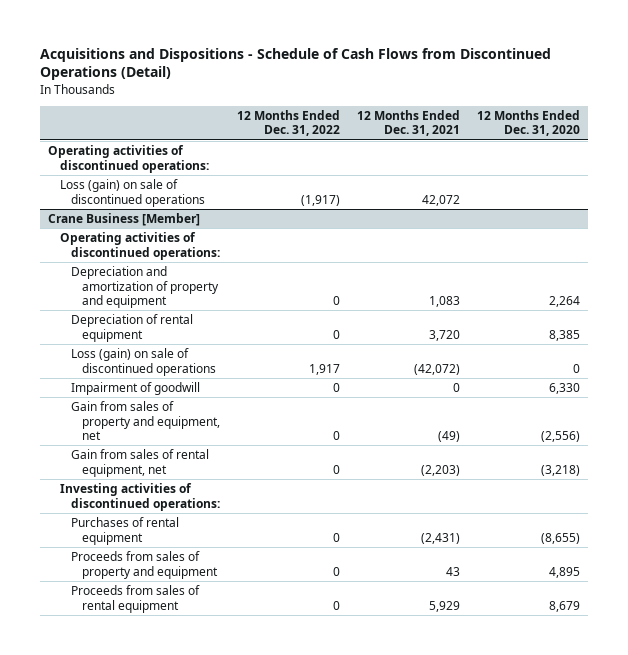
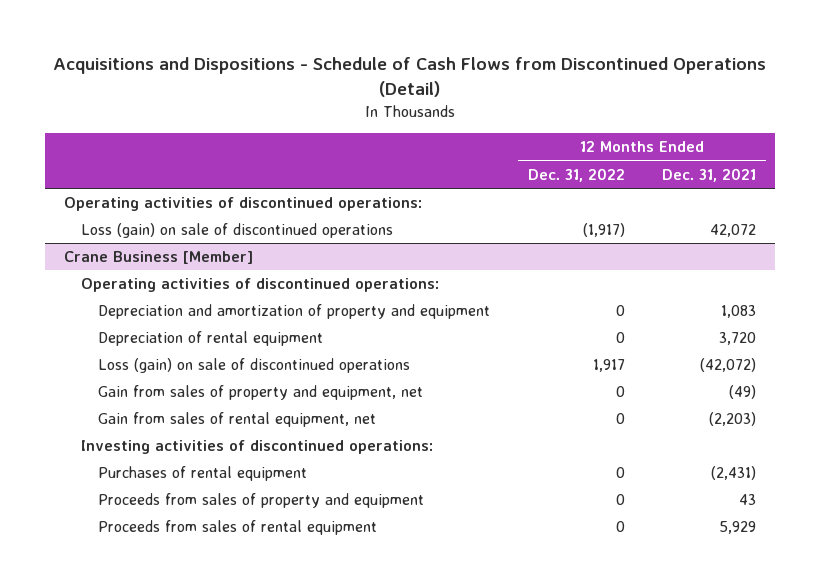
[476,109,580,137] 12 Months Ended Dec. 31, 2020 -> none
[70,382,200,396] Impairment of goodwill -> none

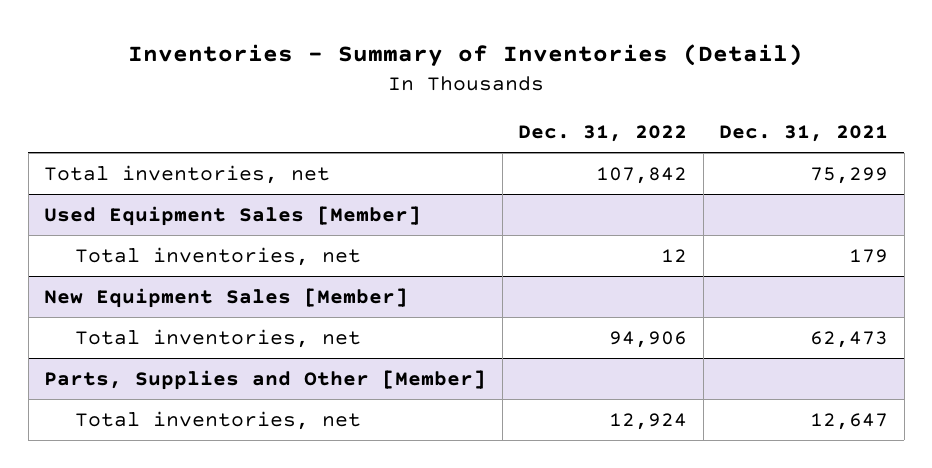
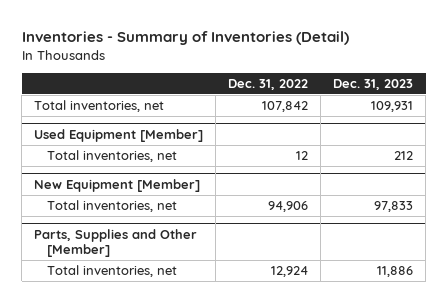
[719,124,889,142] Dec. 31, 2021 -> none
none -> [333,78,414,90] Dec. 31, 2023
[44,205,422,226] Used Equipment Sales [Member] -> [34,128,204,142] Used Equipment [Member]
[44,287,409,308] New Equipment Sales [Member] -> [34,178,201,192] New Equipment [Member]

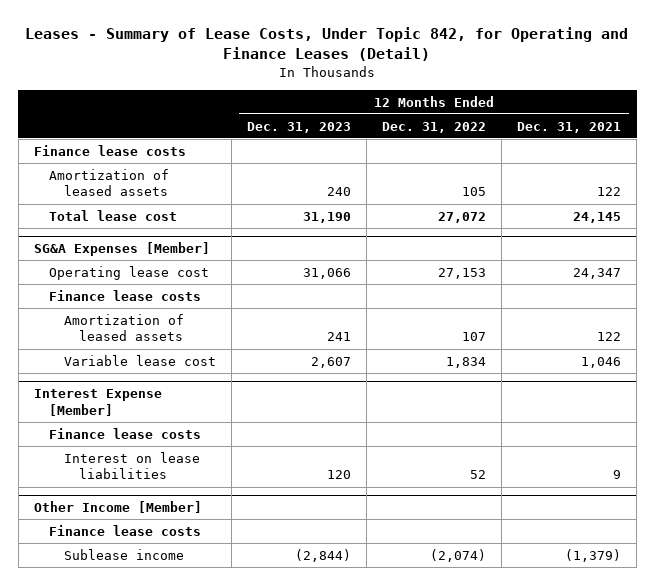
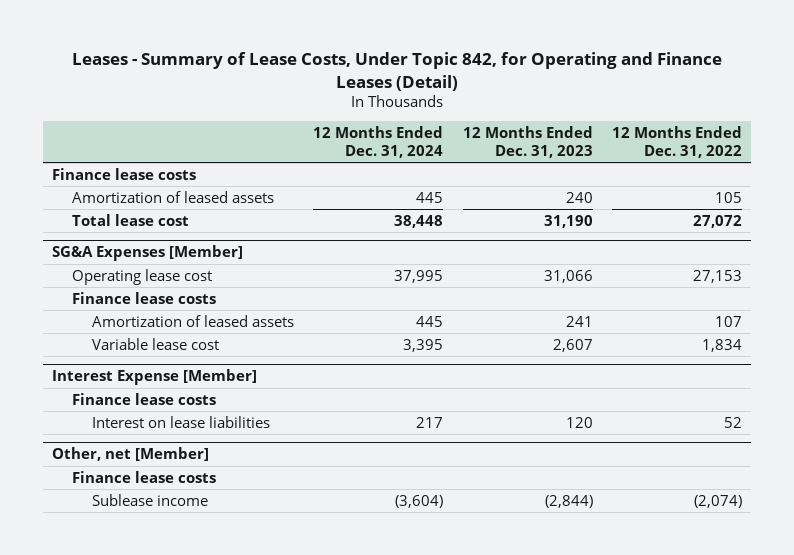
[517,121,622,133] Dec. 31, 2021 -> none
none -> [313,126,444,158] 12 Months Ended Dec. 31, 2024
[33,501,202,514] Other Income [Member] -> [52,447,210,462] Other, net [Member]

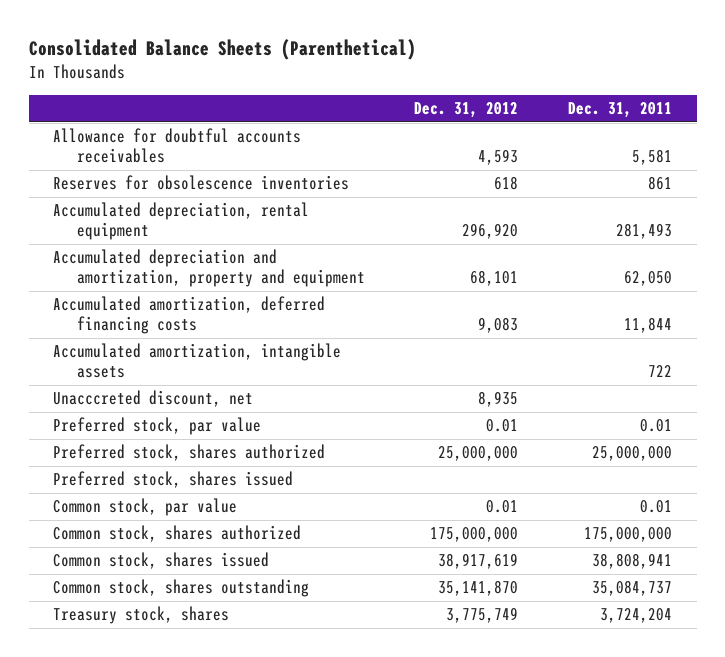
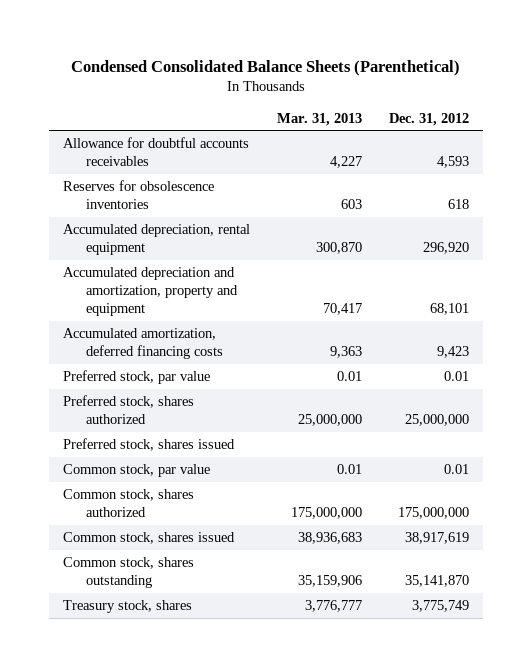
[28,38,416,60] Consolidated Balance Sheets (Parenthetical) -> [70,59,460,76] Condensed Consolidated Balance Sheets (Parenthetical)
[567,102,672,119] Dec. 31, 2011 -> none
none -> [276,112,362,126] Mar. 31, 2013
[53,343,342,379] Accumulated amortization, intangible assets -> none
[53,390,254,408] Unacccreted discount, net -> none
[478,317,519,334] 9,083 -> [436,346,469,359] 9,423

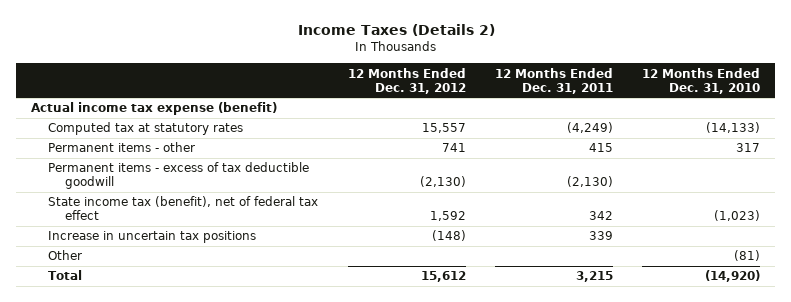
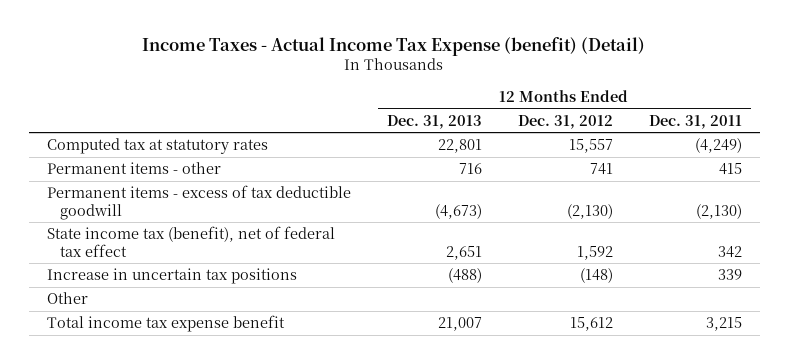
[297,23,495,36] Income Taxes (Details 2) -> [142,36,646,56] Income Taxes - Actual Income Tax Expense (benefit) (Detail)
[642,67,761,94] 12 Months Ended Dec. 31, 2010 -> none
none -> [386,114,482,129] Dec. 31, 2013
[30,102,277,116] Actual income tax expense (benefit) -> none
[48,270,83,281] Total -> [46,315,285,333] Total income tax expense benefit

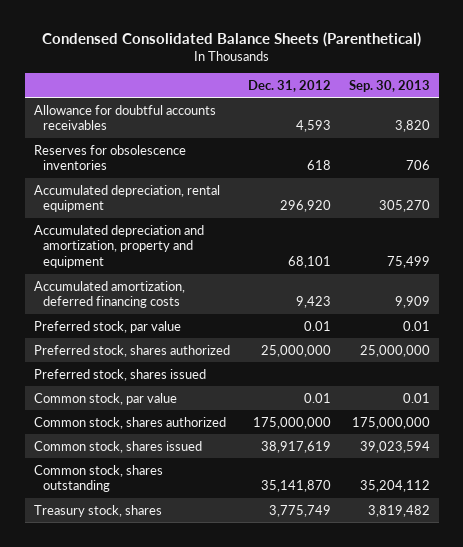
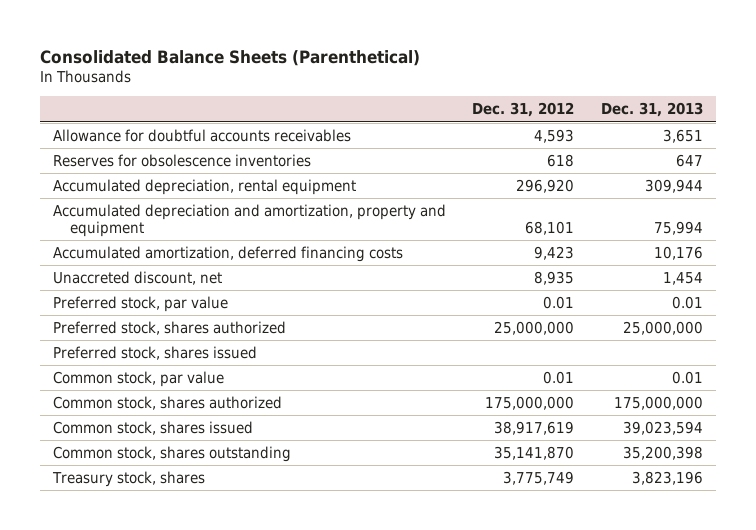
[41,31,421,47] Condensed Consolidated Balance Sheets (Parenthetical) -> [40,49,421,66] Consolidated Balance Sheets (Parenthetical)
[348,79,430,92] Sep. 30, 2013 -> none
none -> [600,102,703,118] Dec. 31, 2013
none -> [53,270,223,285] Unaccreted discount, net

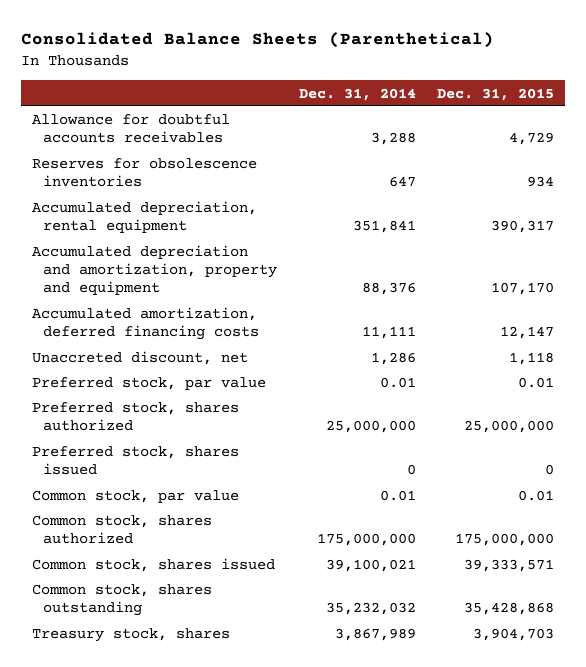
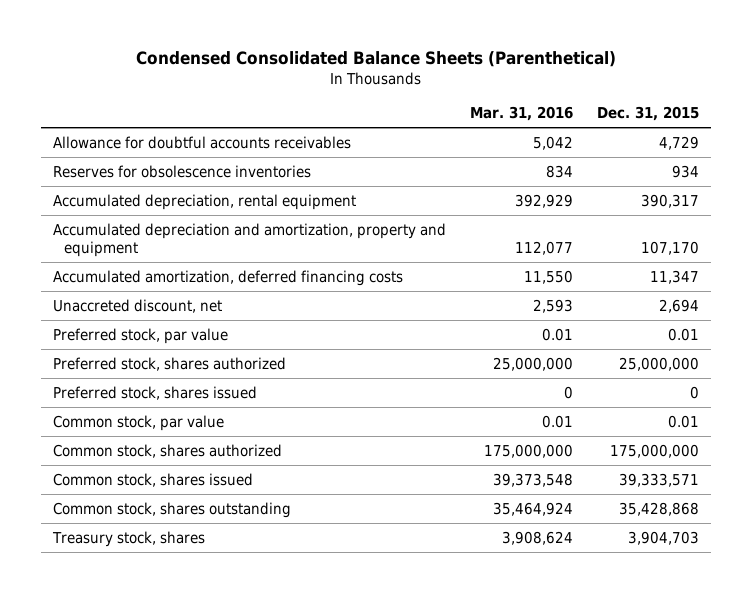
[20,32,494,49] Consolidated Balance Sheets (Parenthetical) -> [135,50,616,67] Condensed Consolidated Balance Sheets (Parenthetical)
[298,87,416,101] Dec. 31, 2014 -> none
none -> [469,106,573,122] Mar. 31, 2016
[500,326,555,340] 12,147 -> [649,269,699,284] 11,347
[509,352,555,366] 1,118 -> [658,298,699,313] 2,694

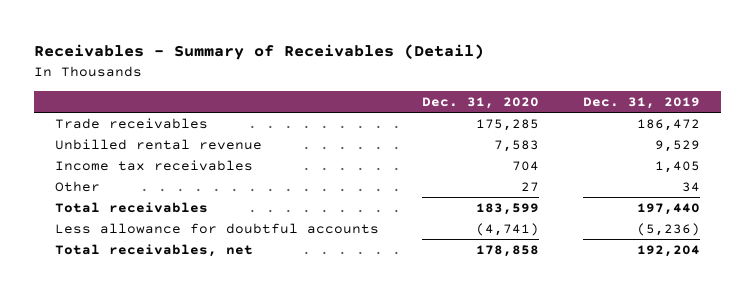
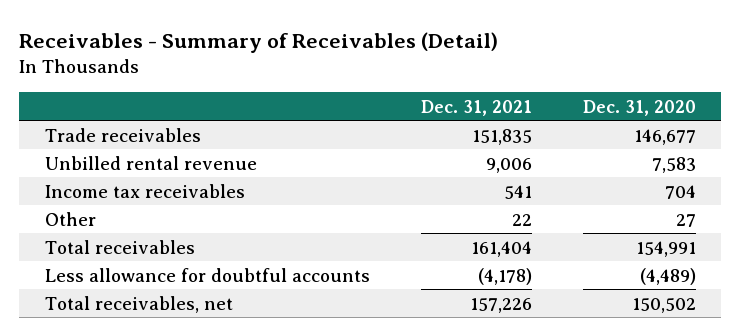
[582,96,700,109] Dec. 31, 2019 -> none
none -> [420,99,532,116] Dec. 31, 2021
[476,118,540,131] 175,285 -> [633,128,696,145] 146,677
[476,202,540,215] 183,599 -> [635,240,696,257] 154,991
[476,222,540,236] (4,741) -> [639,267,696,285] (4,489)
[476,244,540,257] 178,858 -> [631,297,696,313] 150,502

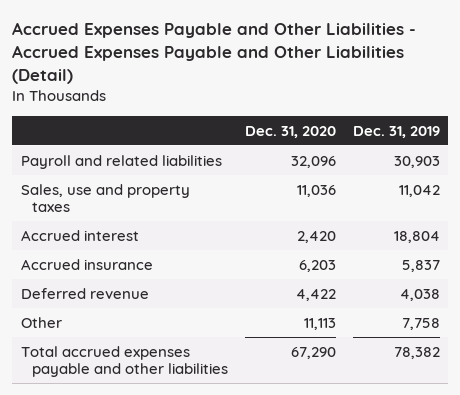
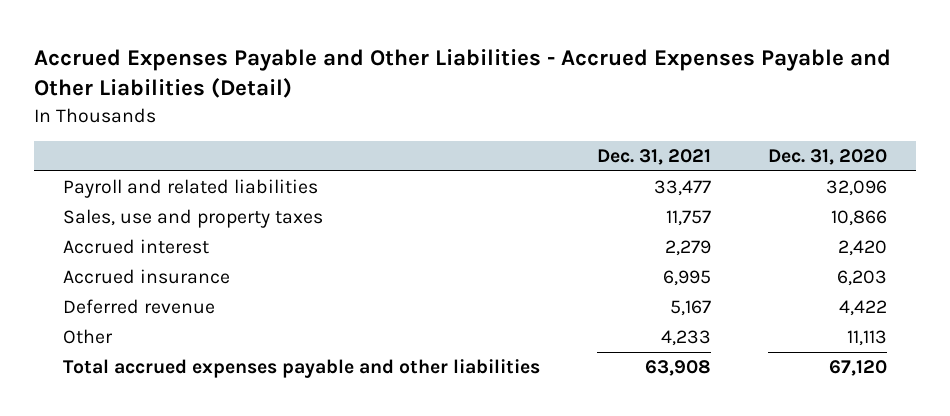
[352,125,440,138] Dec. 31, 2019 -> none
none -> [596,149,711,166] Dec. 31, 2021
[296,184,336,197] 11,036 -> [830,210,887,227] 10,866
[290,346,336,359] 67,290 -> [828,360,887,377] 67,120

